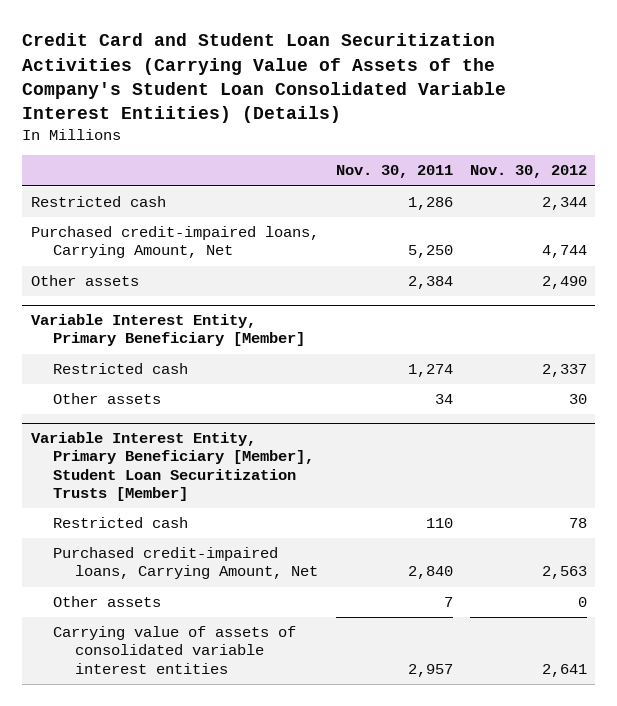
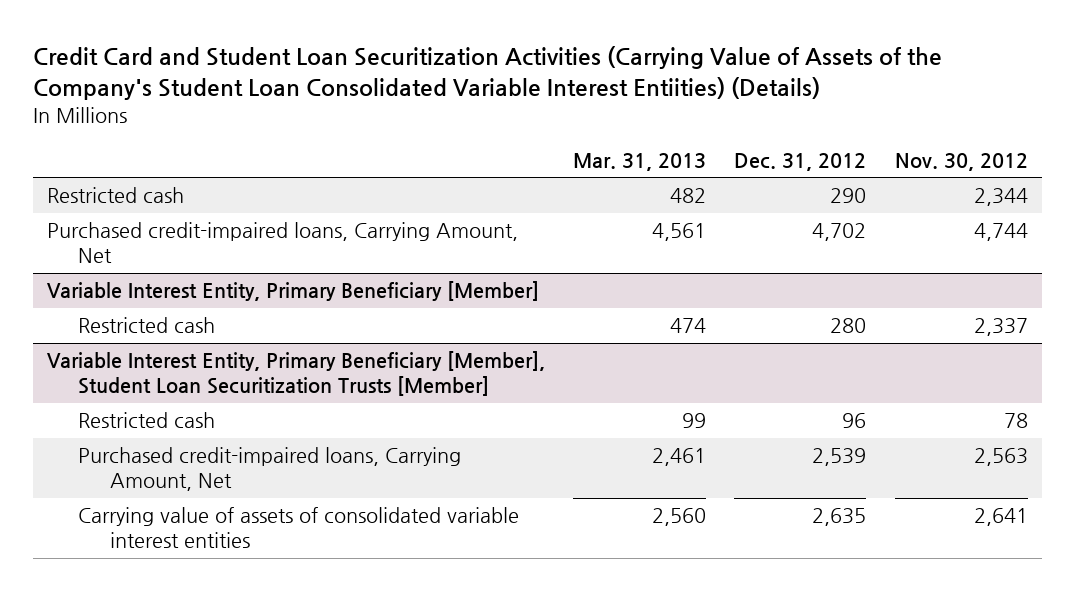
[335,165,453,179] Nov. 30, 2011 -> none
none -> [573,152,707,171] Mar. 31, 2013
none -> [734,152,867,171] Dec. 31, 2012
[30,275,139,287] Other assets -> none
[53,393,162,405] Other assets -> none
[53,596,162,608] Other assets -> none

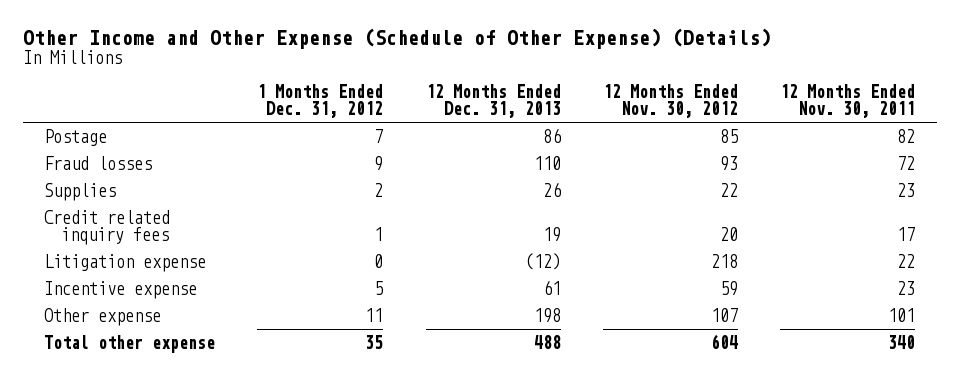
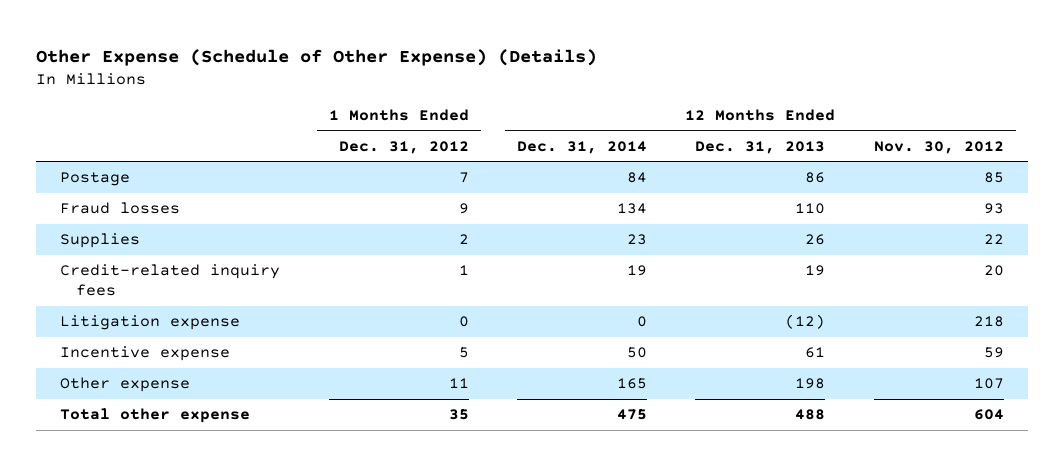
[22,27,771,49] Other Income and Other Expense (Schedule of Other Expense) (Details) -> [36,48,598,66] Other Expense (Schedule of Other Expense) (Details)
[780,84,916,119] 12 Months Ended Nov. 30, 2011 -> none
none -> [517,140,648,154] Dec. 31, 2014
[43,210,170,245] Credit related inquiry fees -> [60,264,281,297] Credit-related inquiry fees

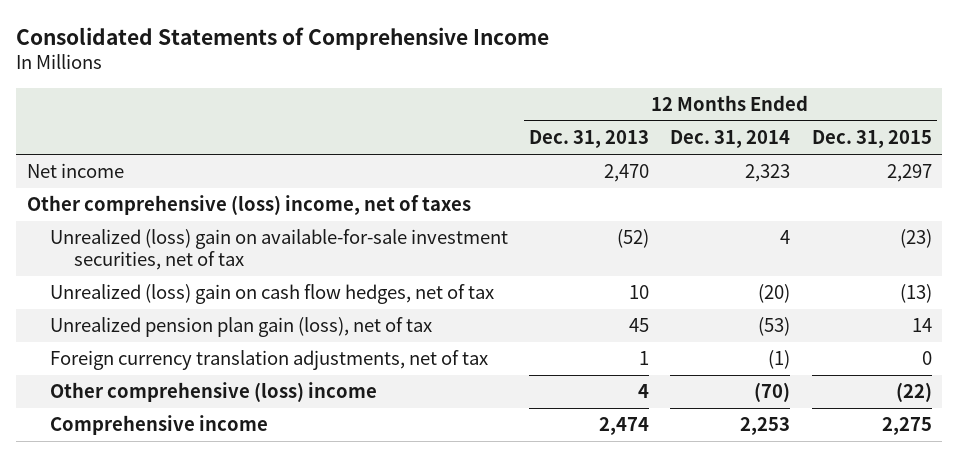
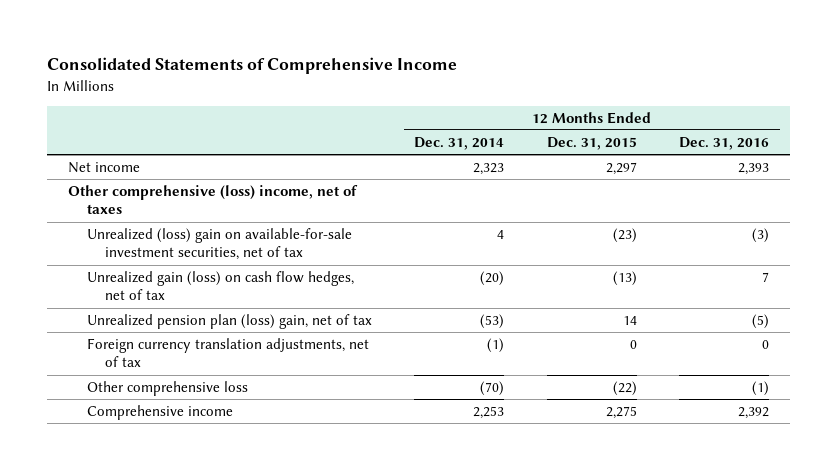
[529,130,650,149] Dec. 31, 2013 -> none
none -> [679,137,770,151] Dec. 31, 2016
[50,284,495,305] Unrealized (loss) gain on cash flow hedges, net of tax -> [86,271,354,301] Unrealized gain (loss) on cash flow hedges, net of tax
[50,317,433,338] Unrealized pension plan gain (loss), net of tax -> [86,314,372,330] Unrealized pension plan (loss) gain, net of tax
[50,382,378,403] Other comprehensive (loss) income -> [86,381,248,397] Other comprehensive loss

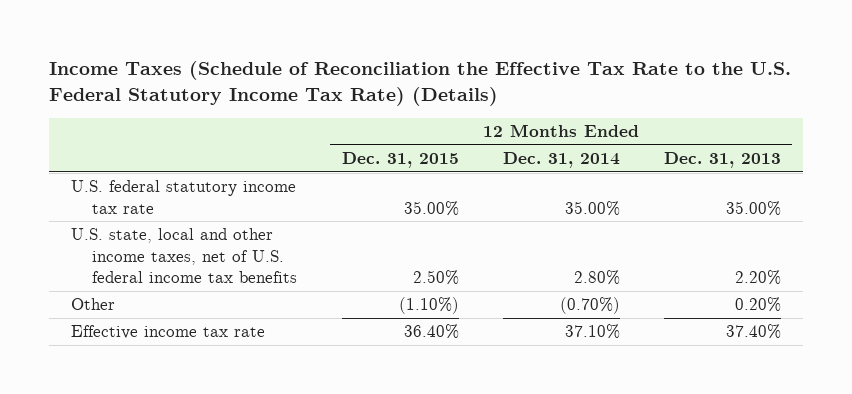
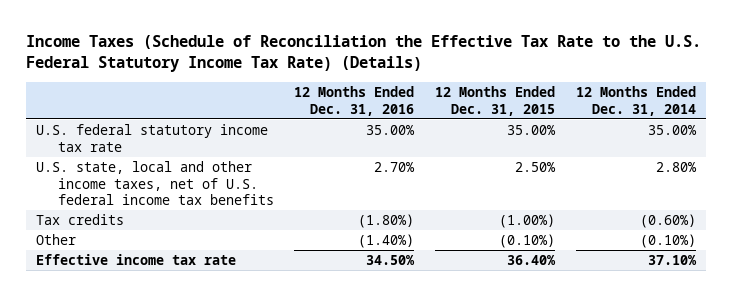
[663,151,781,168] Dec. 31, 2013 -> none
none -> [294,86,415,116] 12 Months Ended Dec. 31, 2016
none -> [36,214,125,226] Tax credits
[398,297,459,315] (1.10%) -> [498,234,555,249] (0.10%)
[559,297,620,315] (0.70%) -> [639,234,696,249] (0.10%)

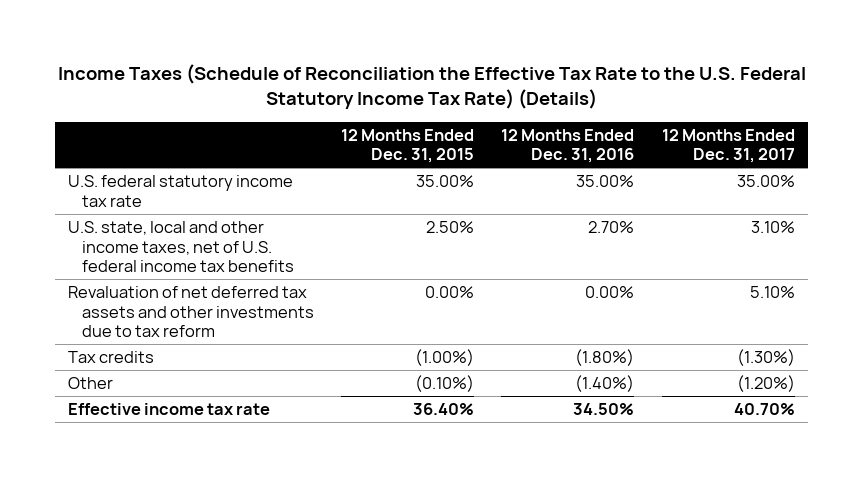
[575,86,696,116] 12 Months Ended Dec. 31, 2014 -> none
none -> [661,128,795,164] 12 Months Ended Dec. 31, 2017
none -> [68,286,314,338] Revaluation of net deferred tax assets and other investments due to tax reform

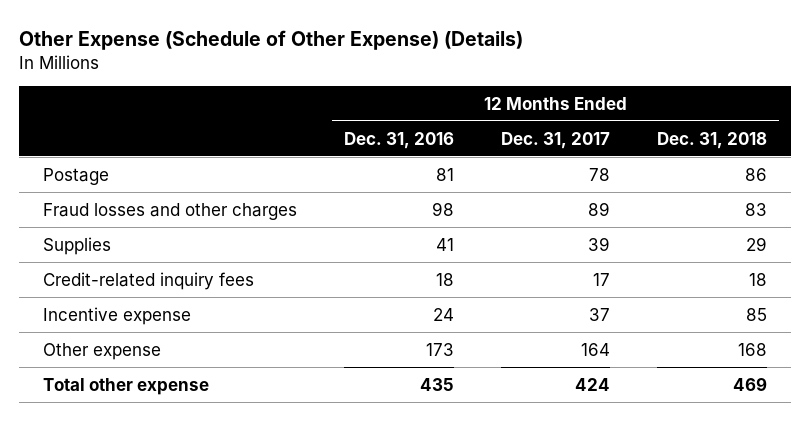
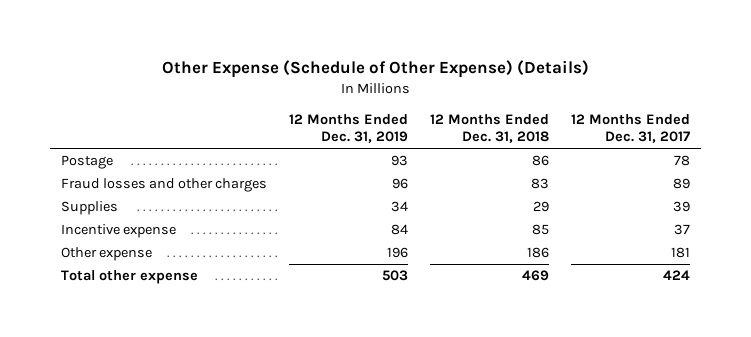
[344,131,455,149] Dec. 31, 2016 -> none
none -> [289,113,409,144] 12 Months Ended Dec. 31, 2019
[42,271,254,290] Credit-related inquiry fees -> none
[581,342,611,356] 164 -> [671,247,691,259] 181
[738,342,768,356] 168 -> [527,247,550,259] 186

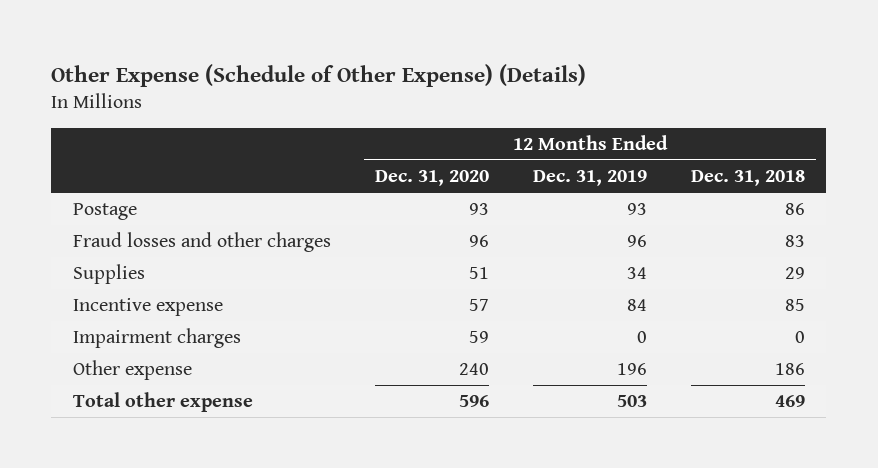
[571,113,691,144] 12 Months Ended Dec. 31, 2017 -> none
none -> [375,170,490,187] Dec. 31, 2020
none -> [73,328,242,349] Impairment charges

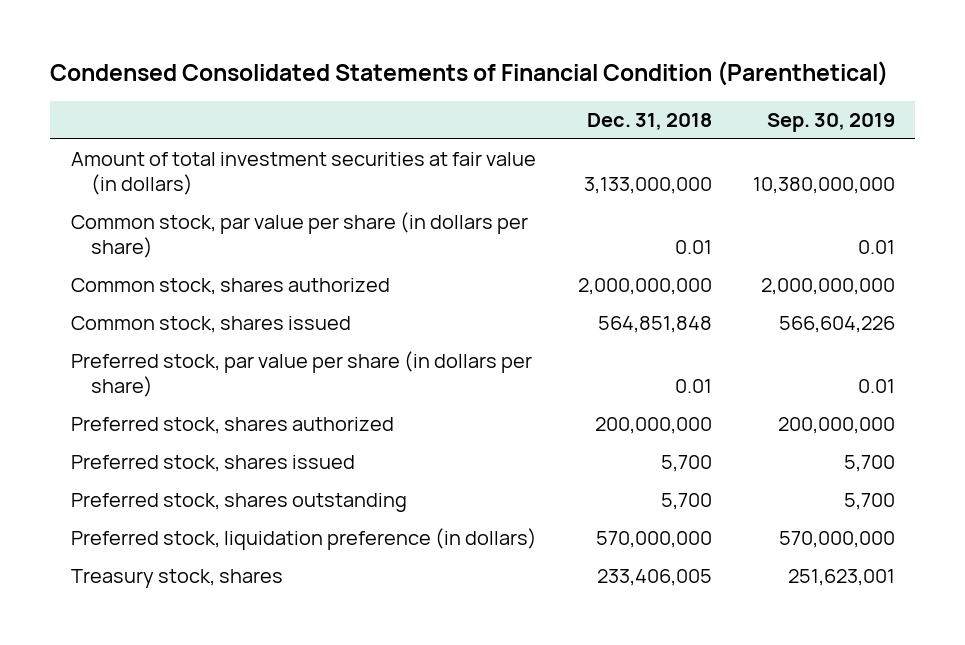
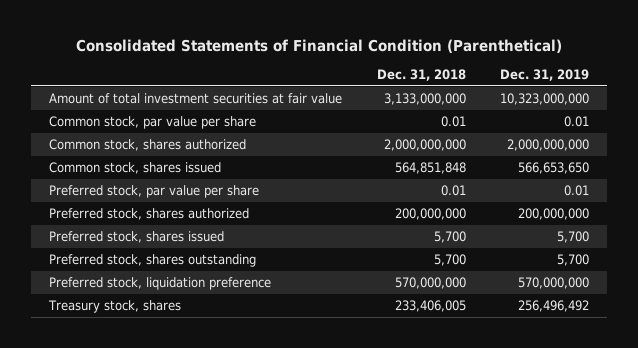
[50,61,889,87] Condensed Consolidated Statements of Financial Condition (Parenthetical) -> [76,38,563,53] Consolidated Statements of Financial Condition (Parenthetical)
[766,113,895,133] Sep. 30, 2019 -> none
none -> [500,68,590,81] Dec. 31, 2019
[70,152,536,196] Amount of total investment securities at fair value (in dollars) -> [48,92,342,104] Amount of total investment securities at fair value
[70,212,528,259] Common stock, par value per share (in dollars per share) -> [48,115,256,129] Common stock, par value per share
[70,351,532,398] Preferred stock, par value per share (in dollars per share) -> [48,184,259,198] Preferred stock, par value per share
[70,528,537,551] Preferred stock, liquidation preference (in dollars) -> [48,276,271,290] Preferred stock, liquidation preference

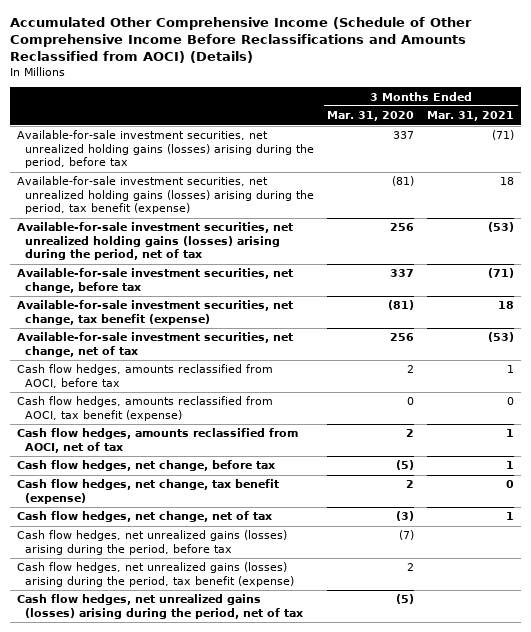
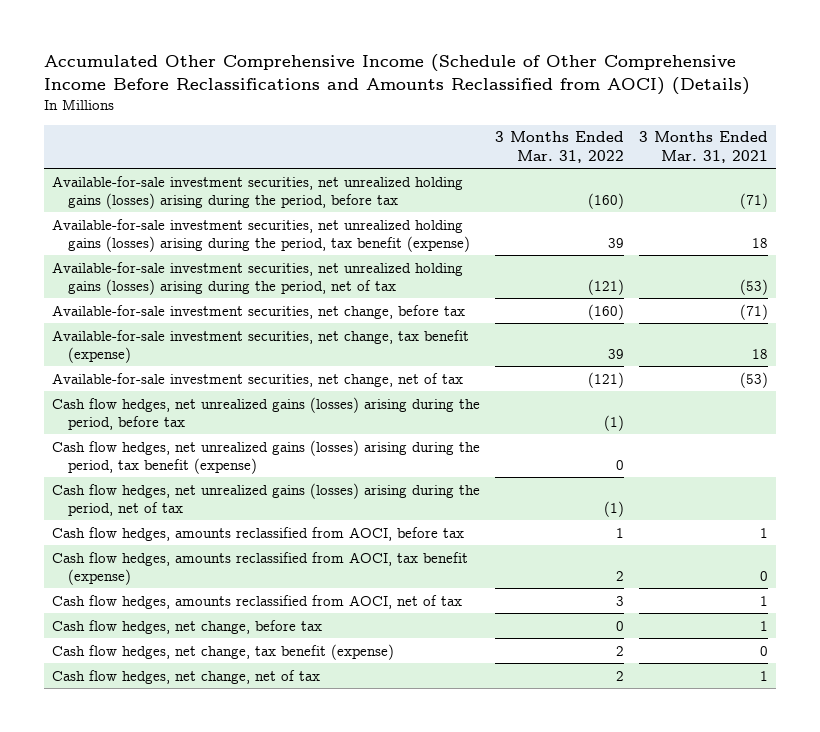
[327,111,415,122] Mar. 31, 2020 -> none
none -> [494,131,624,163] 3 Months Ended Mar. 31, 2022
[16,530,287,555] Cash flow hedges, net unrealized gains (losses) arising during the period, before tax -> [51,396,480,430] Cash flow hedges, net unrealized gains (losses) arising during the period, before tax
[16,562,294,587] Cash flow hedges, net unrealized gains (losses) arising during the period, tax benefit (expense) -> [51,439,480,474] Cash flow hedges, net unrealized gains (losses) arising during the period, tax benefit (expense)
[16,594,303,619] Cash flow hedges, net unrealized gains (losses) arising during the period, net of tax -> [51,482,480,516] Cash flow hedges, net unrealized gains (losses) arising during the period, net of tax

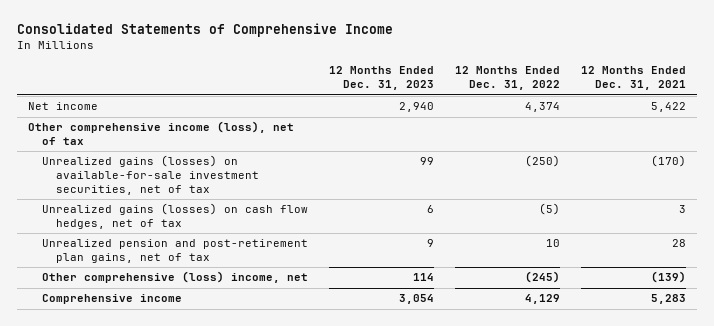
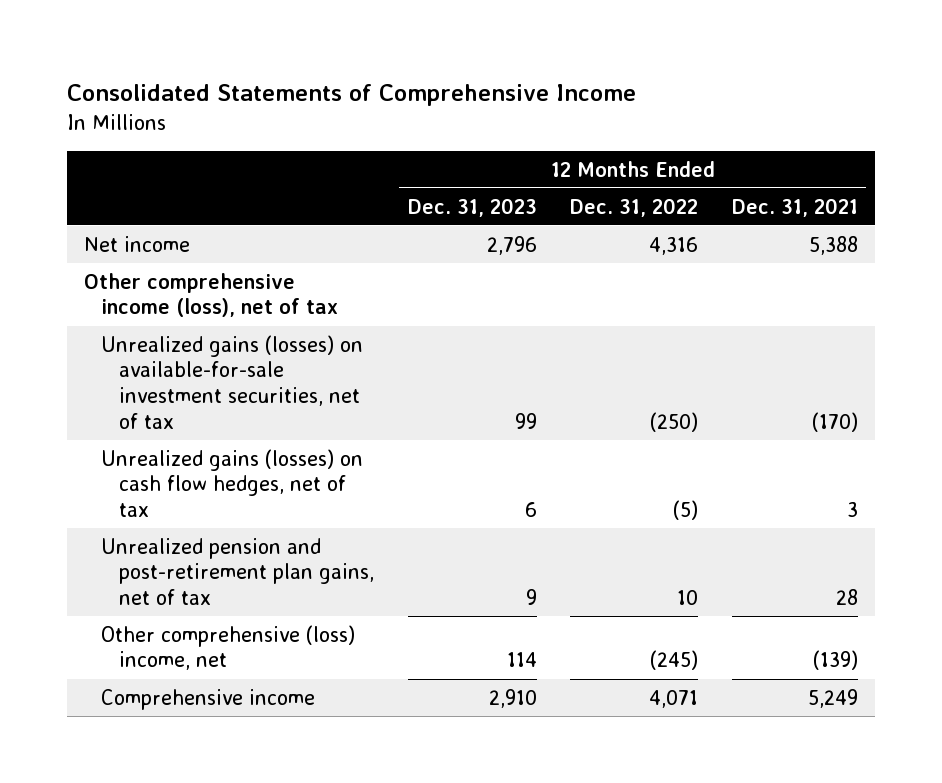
[399,102,435,113] 2,940 -> [486,235,537,255] 2,796
[525,102,561,113] 4,374 -> [649,236,699,255] 4,316
[651,102,687,113] 5,422 -> [809,235,859,255] 5,388
[399,294,435,305] 3,054 -> [488,688,537,708] 2,910
[525,294,561,305] 4,129 -> [649,689,699,708] 4,071
[651,294,687,305] 5,283 -> [808,688,859,708] 5,249

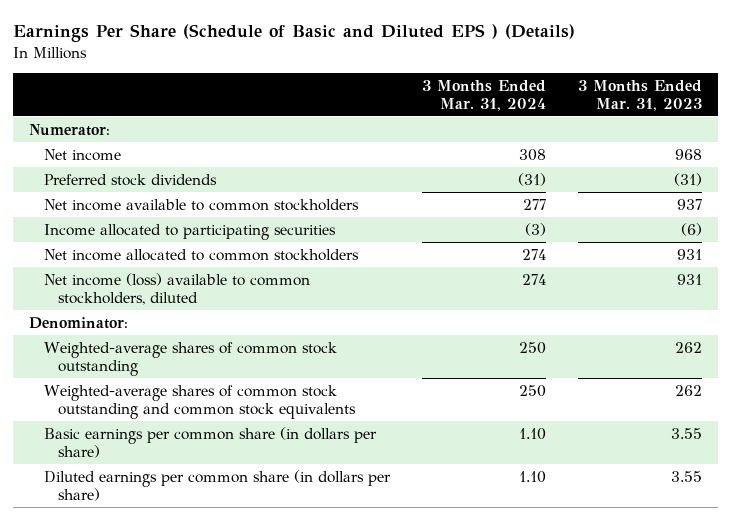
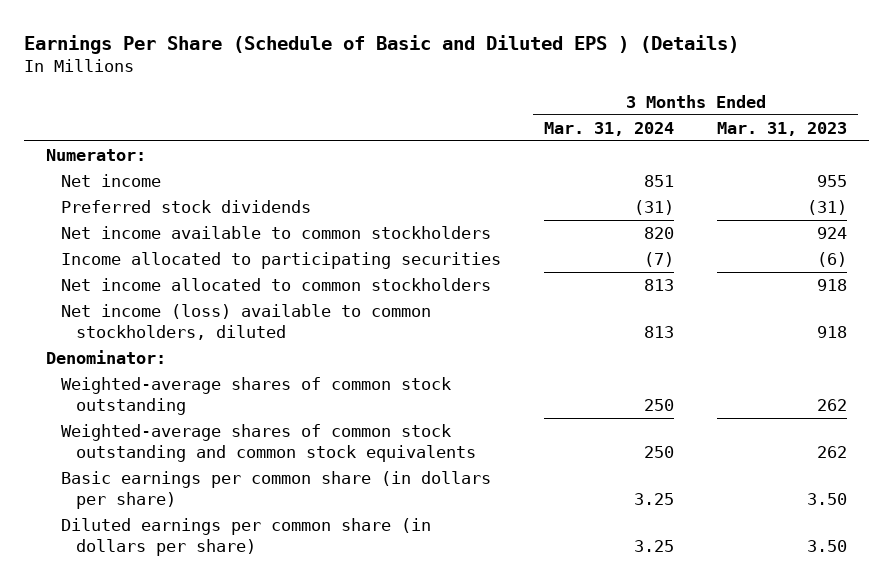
[518,148,546,161] 308 -> [644,175,675,188] 851
[674,148,702,160] 968 -> [817,175,848,188] 955
[522,198,546,210] 277 -> [644,227,675,240] 820
[676,198,702,210] 937 -> [817,227,848,240] 924
[524,222,546,236] (3) -> [644,252,675,268] (7)
[521,248,546,260] 274 -> [644,279,675,292] 813
[676,248,702,260] 931 -> [817,279,848,292] 918
[521,273,546,285] 274 -> [644,325,675,338] 813
[676,273,702,285] 931 -> [817,325,848,338] 918
[518,427,546,440] 1.10 -> [634,492,675,505] 3.25
[670,427,702,439] 3.55 -> [807,492,848,505] 3.50
[518,470,546,483] 1.10 -> [634,539,675,552] 3.25
[670,470,702,482] 3.55 -> [807,539,848,552] 3.50

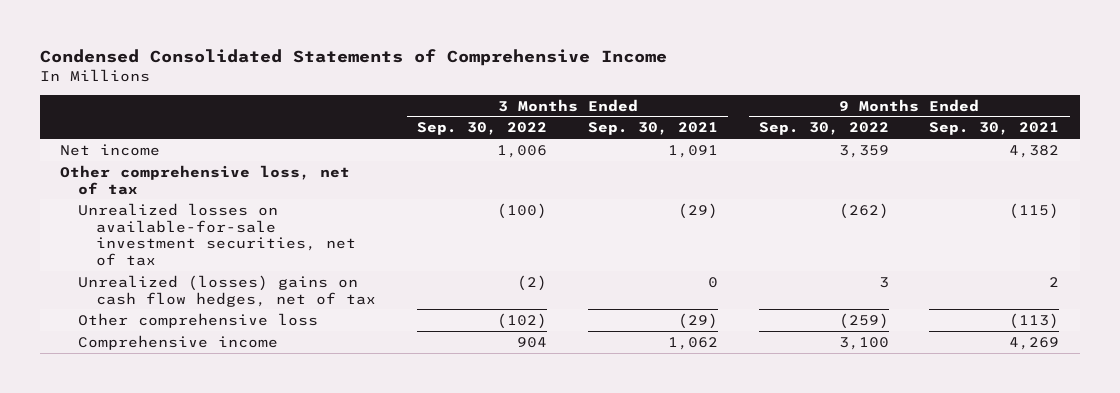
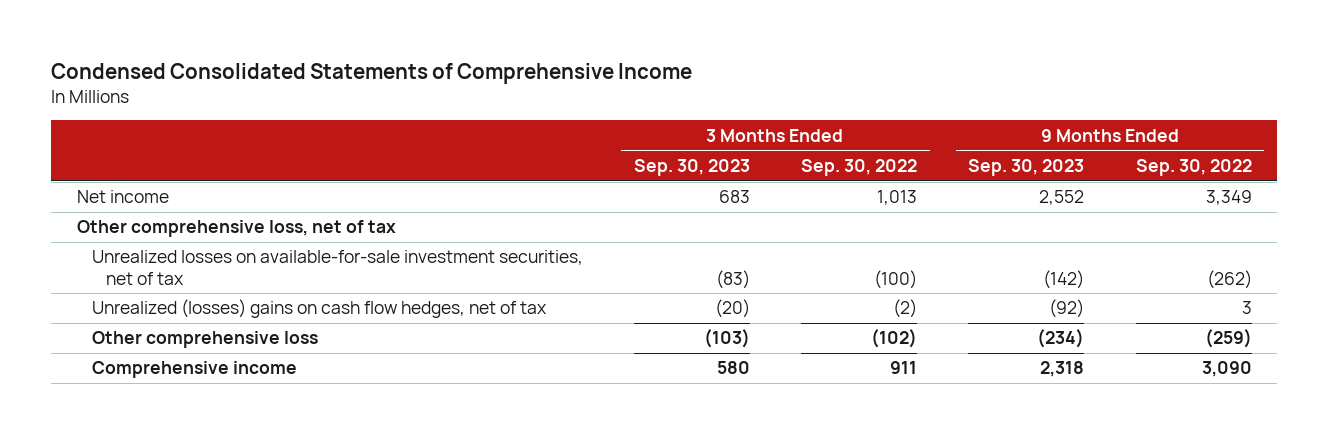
[587,122,718,136] Sep. 30, 2021 -> none
[929,122,1060,136] Sep. 30, 2021 -> none
none -> [633,158,750,176] Sep. 30, 2023
none -> [968,158,1085,176] Sep. 30, 2023
[497,144,548,158] 1,006 -> [877,190,918,206] 1,013
[838,144,889,158] 3,359 -> [1205,190,1252,206] 3,349
[517,336,548,348] 904 -> [890,361,918,375] 911
[838,336,889,350] 3,100 -> [1201,361,1252,378] 3,090

